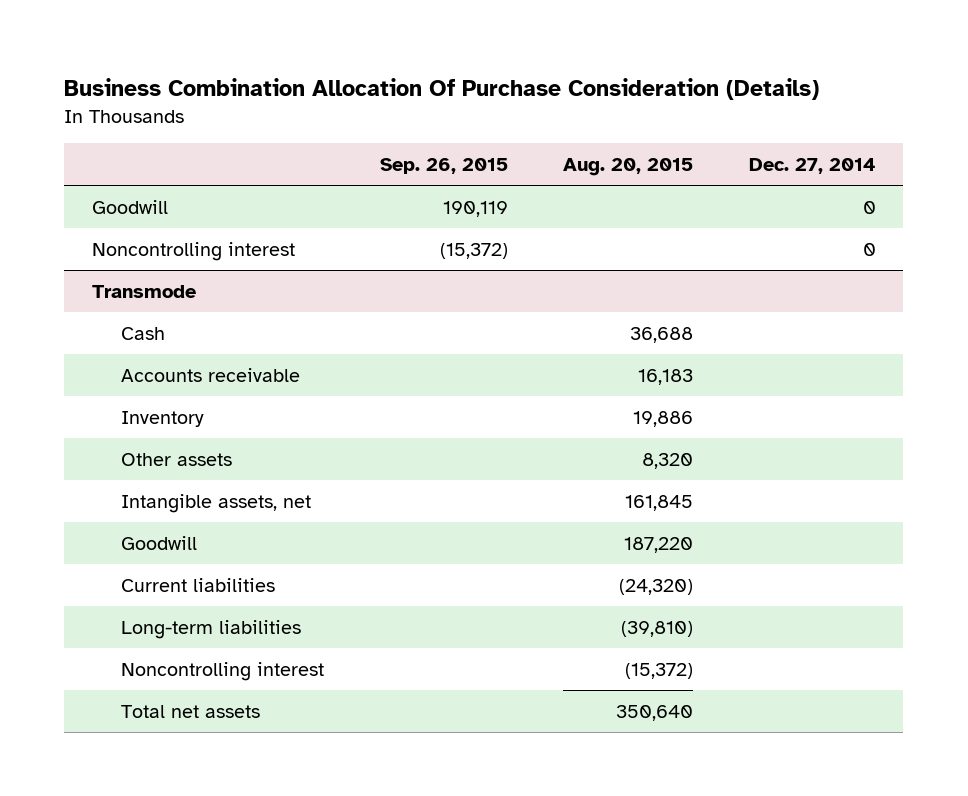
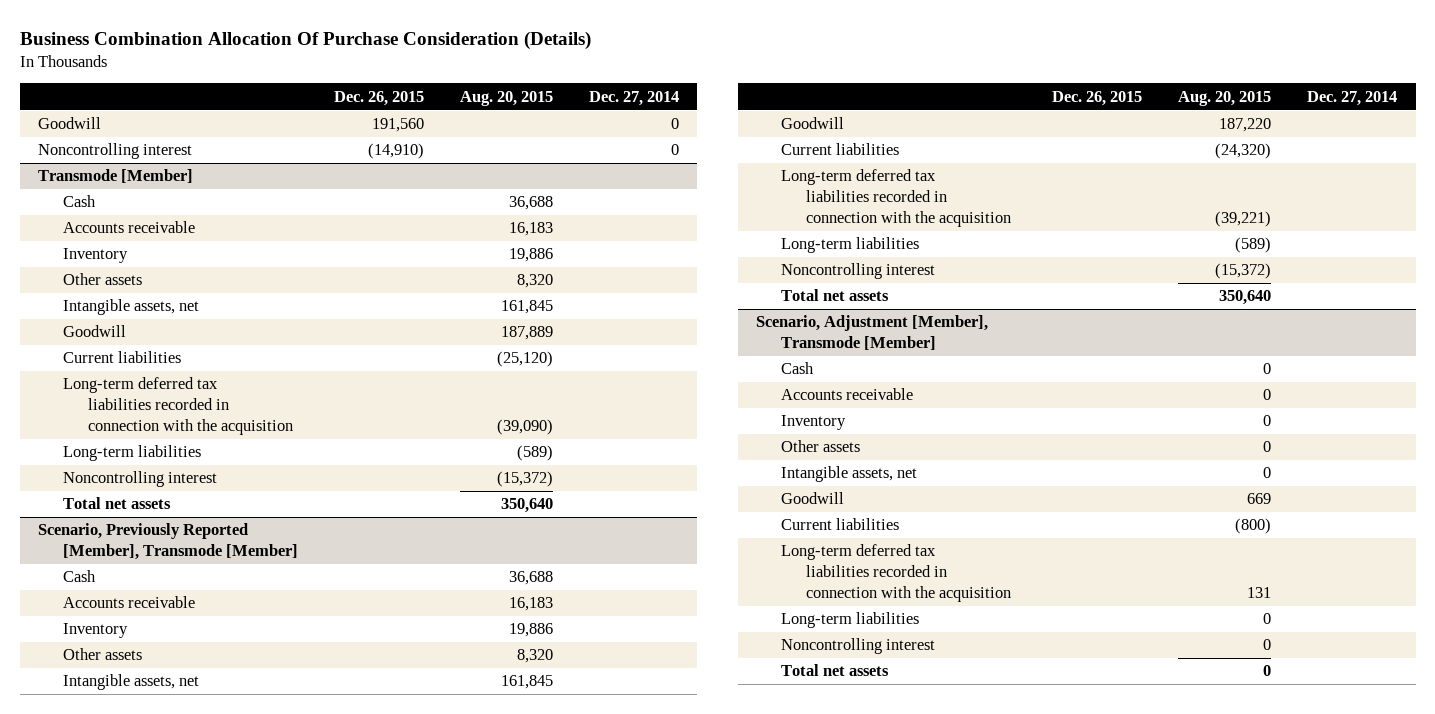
[379,158,508,175] Sep. 26, 2015 -> none
none -> [333,90,424,106] Dec. 26, 2015
[92,284,197,298] Transmode -> [37,169,193,184] Transmode [Member]
none -> [62,325,126,338] Goodwill
none -> [62,351,181,364] Current liabilities
none -> [62,377,293,436] Long-term deferred tax liabilities recorded in connection with the acquisition
none -> [62,445,201,462] Long-term liabilities
none -> [62,471,217,488] Noncontrolling interest
none -> [62,497,171,510] Total net assets
none -> [37,523,298,561] Scenario, Previously Reported [Member], Transmode [Member]
none -> [62,570,96,583] Cash
none -> [62,596,195,609] Accounts receivable
none -> [62,623,128,639] Inventory
none -> [62,648,142,661] Other assets
none -> [62,674,199,691] Intangible assets, net
none -> [781,169,1012,228] Long-term deferred tax liabilities recorded in connection with the acquisition
[621,620,694,637] (39,810) -> [1235,237,1272,254] (589)
none -> [756,315,989,351] Scenario, Adjustment [Member], Transmode [Member]
none -> [781,362,815,375] Cash
none -> [781,388,914,401] Accounts receivable
none -> [781,415,847,431] Inventory
none -> [781,440,861,453] Other assets
none -> [781,466,918,483] Intangible assets, net
none -> [781,492,845,505] Goodwill
none -> [781,518,900,531] Current liabilities
none -> [781,544,1012,603] Long-term deferred tax liabilities recorded in connection with the acquisition
none -> [781,612,920,629] Long-term liabilities
none -> [781,638,936,655] Noncontrolling interest
none -> [781,664,890,677] Total net assets

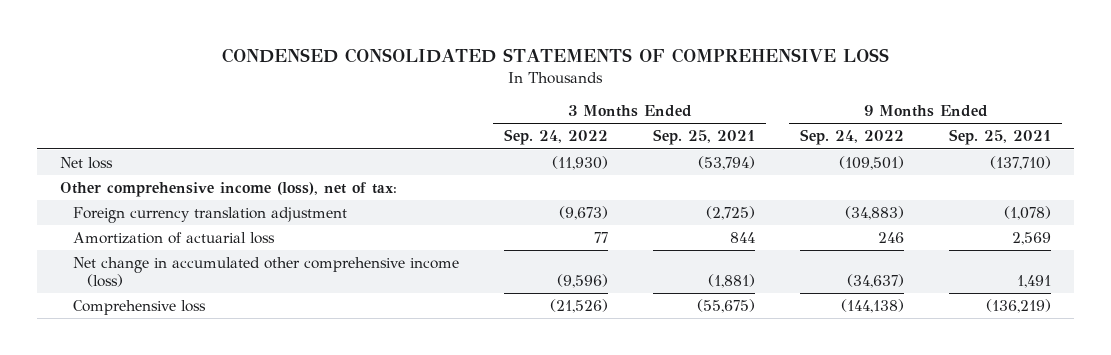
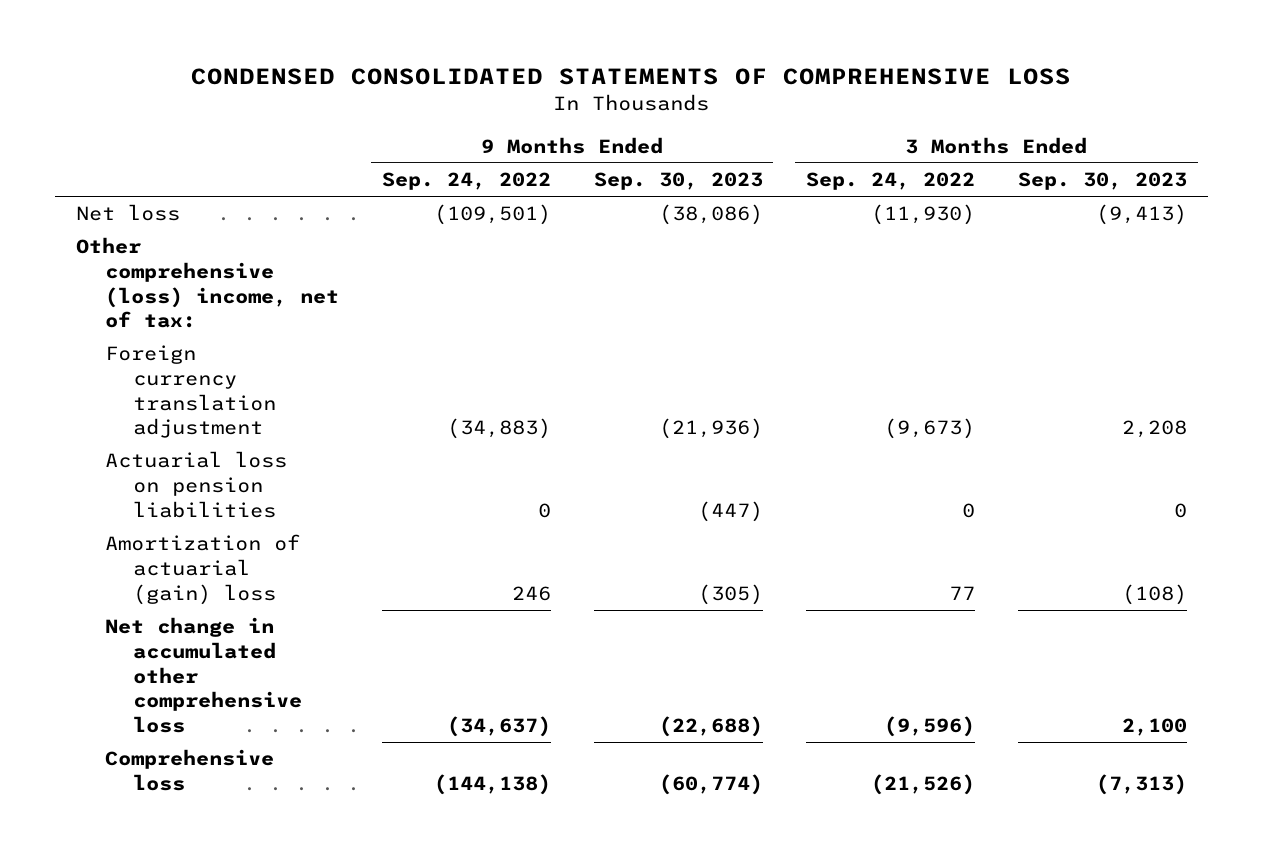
[653,129,756,146] Sep. 25, 2021 -> none
[949,129,1052,146] Sep. 25, 2021 -> none
none -> [593,172,763,191] Sep. 30, 2023
none -> [1017,172,1187,191] Sep. 30, 2023
[59,181,397,197] Other comprehensive income (loss), net of tax: -> [76,237,339,329] Other comprehensive (loss) income, net of tax:
none -> [104,451,287,518] Actuarial loss on pension liabilities
[73,231,276,244] Amortization of actuarial loss -> [104,534,300,605] Amortization of actuarial (gain) loss
[73,256,460,288] Net change in accumulated other comprehensive income (loss) -> [104,617,303,733] Net change in accumulated other comprehensive loss

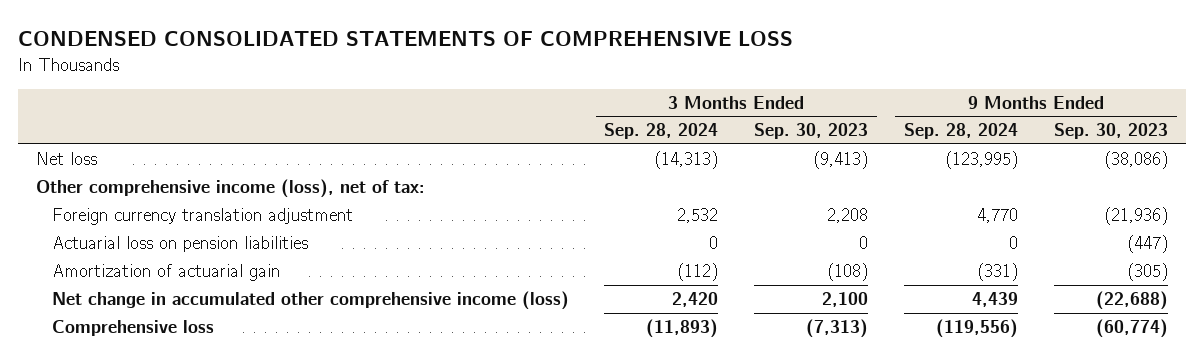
[381,172,551,191] Sep. 24, 2022 -> none
[805,172,975,191] Sep. 24, 2022 -> none
none -> [604,123,719,140] Sep. 28, 2024
none -> [903,123,1018,140] Sep. 28, 2024
[76,237,339,329] Other comprehensive (loss) income, net of tax: -> [35,179,425,199] Other comprehensive income (loss), net of tax:
[104,534,300,605] Amortization of actuarial (gain) loss -> [51,264,280,282] Amortization of actuarial gain
[104,617,303,733] Net change in accumulated other comprehensive loss -> [51,291,569,311] Net change in accumulated other comprehensive income (loss)

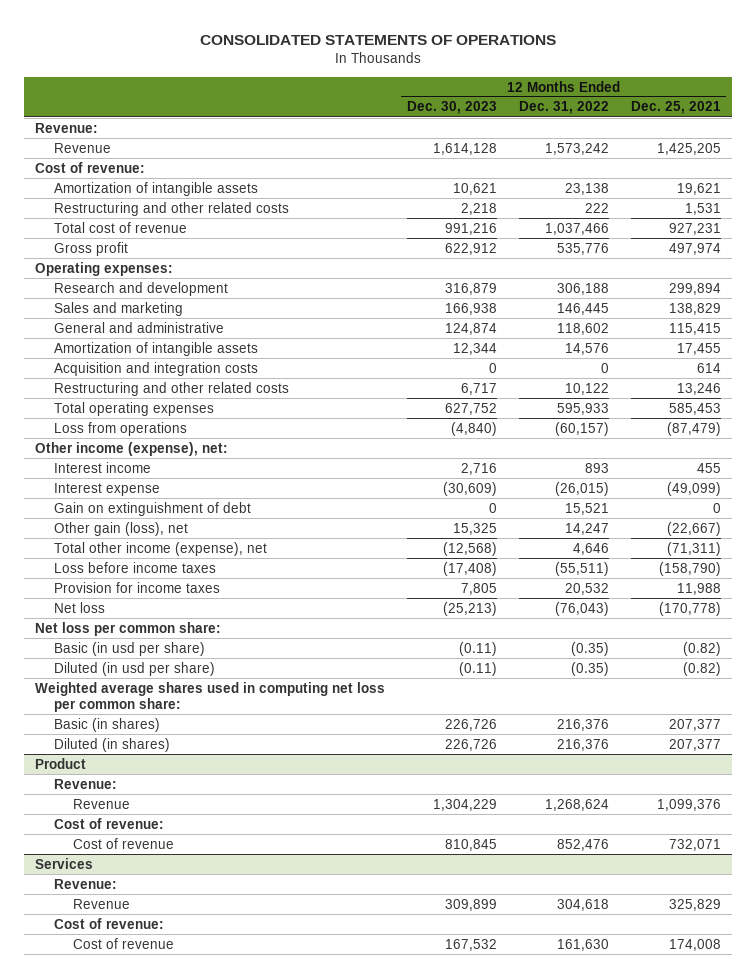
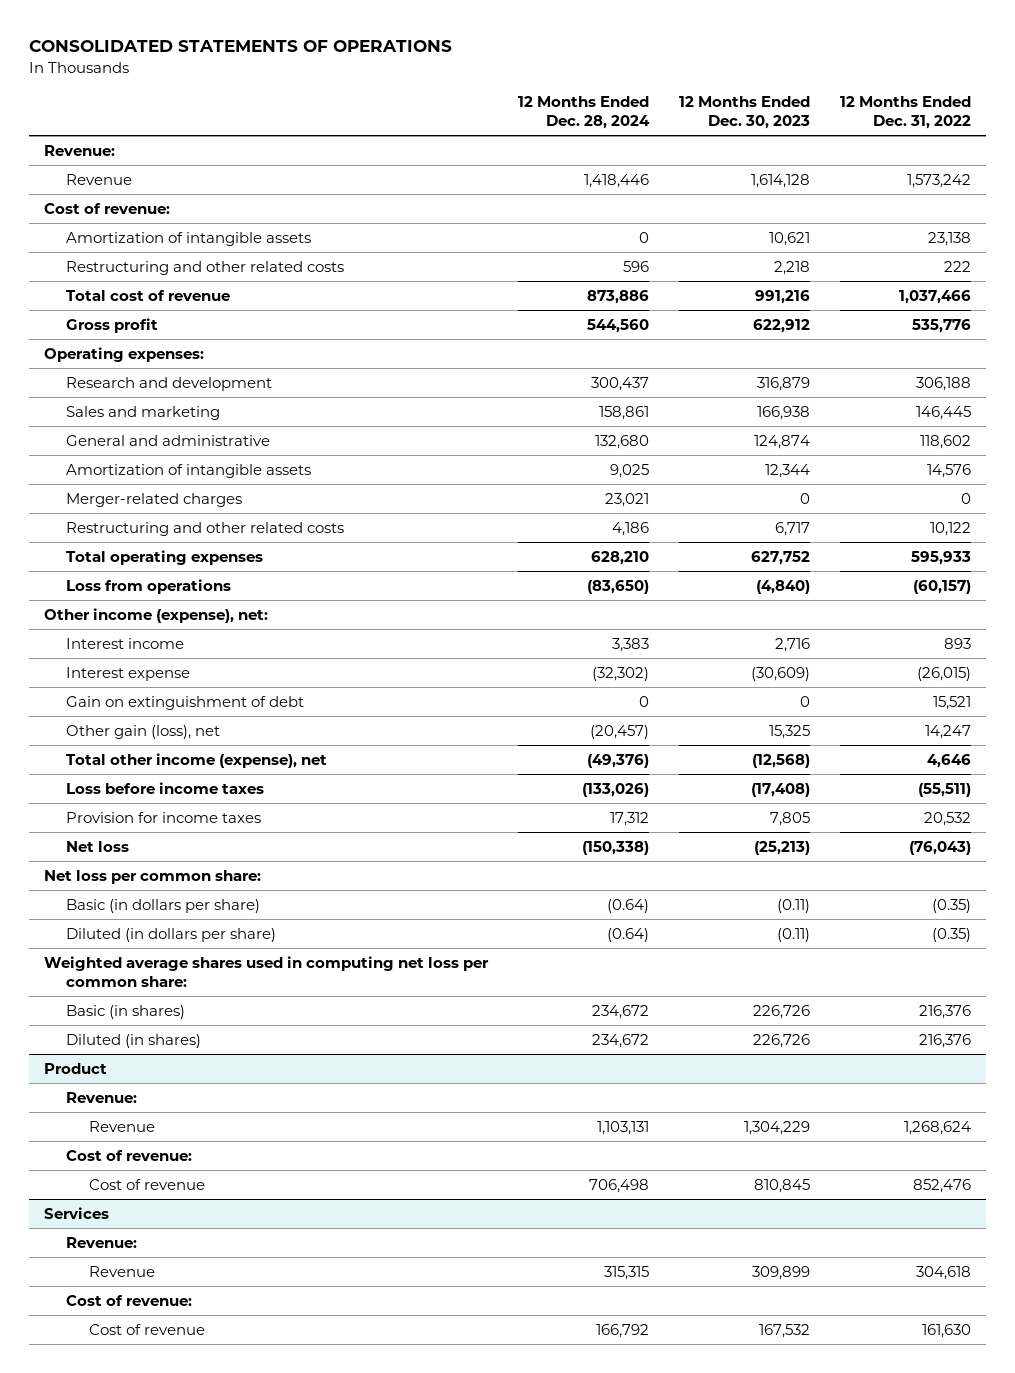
[630,101,721,115] Dec. 25, 2021 -> none
none -> [518,96,651,130] 12 Months Ended Dec. 28, 2024
[54,361,259,376] Acquisition and integration costs -> none
none -> [66,492,243,507] Merger-related charges
[54,641,206,656] Basic (in usd per share) -> [66,898,261,913] Basic (in dollars per share)
[54,661,216,676] Diluted (in usd per share) -> [66,927,277,942] Diluted (in dollars per share)

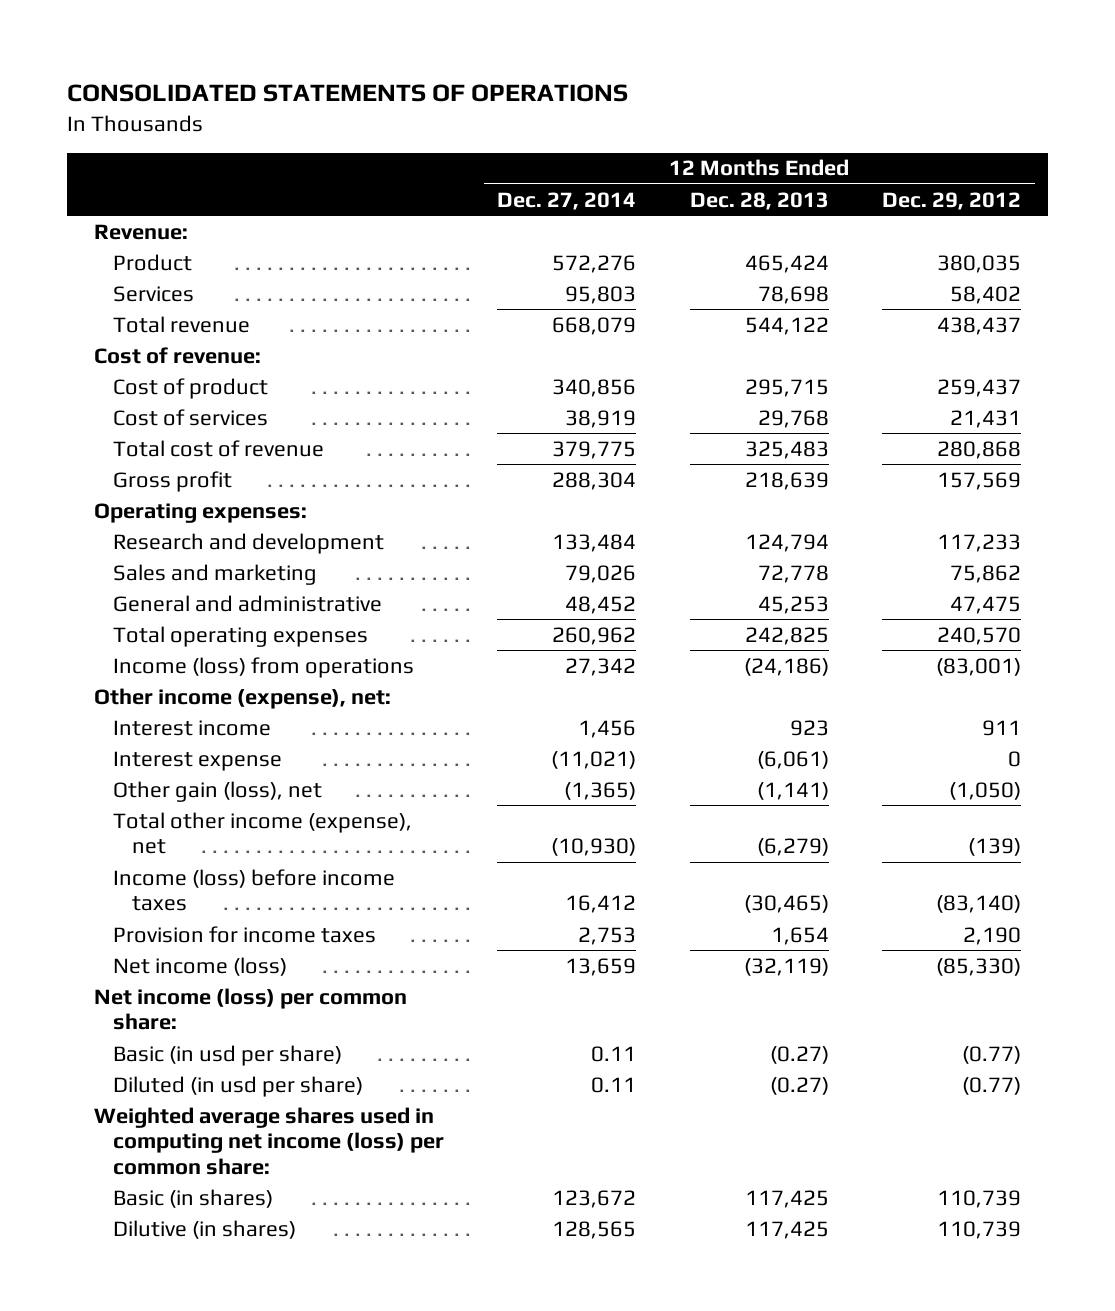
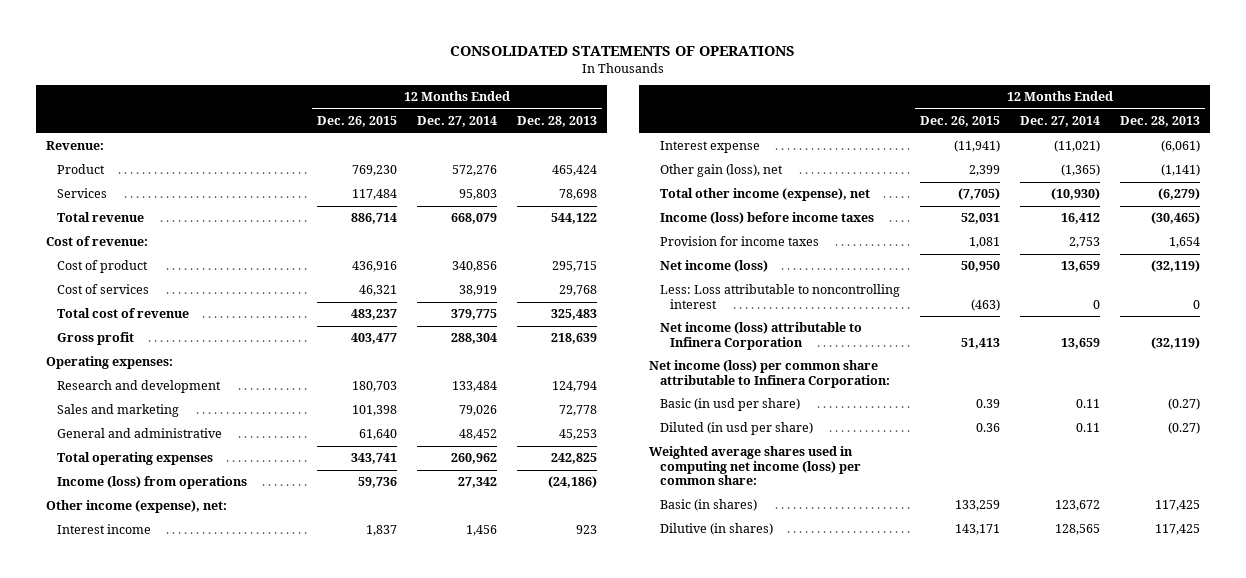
[882,191,1022,210] Dec. 29, 2012 -> none
none -> [317,116,398,128] Dec. 26, 2015
none -> [659,284,900,309] Less: Loss attributable to noncontrolling interest
none -> [659,322,862,350] Net income (loss) attributable to Infinera Corporation
[93,987,407,1031] Net income (loss) per common share: -> [648,360,890,388] Net income (loss) per common share attributable to Infinera Corporation:

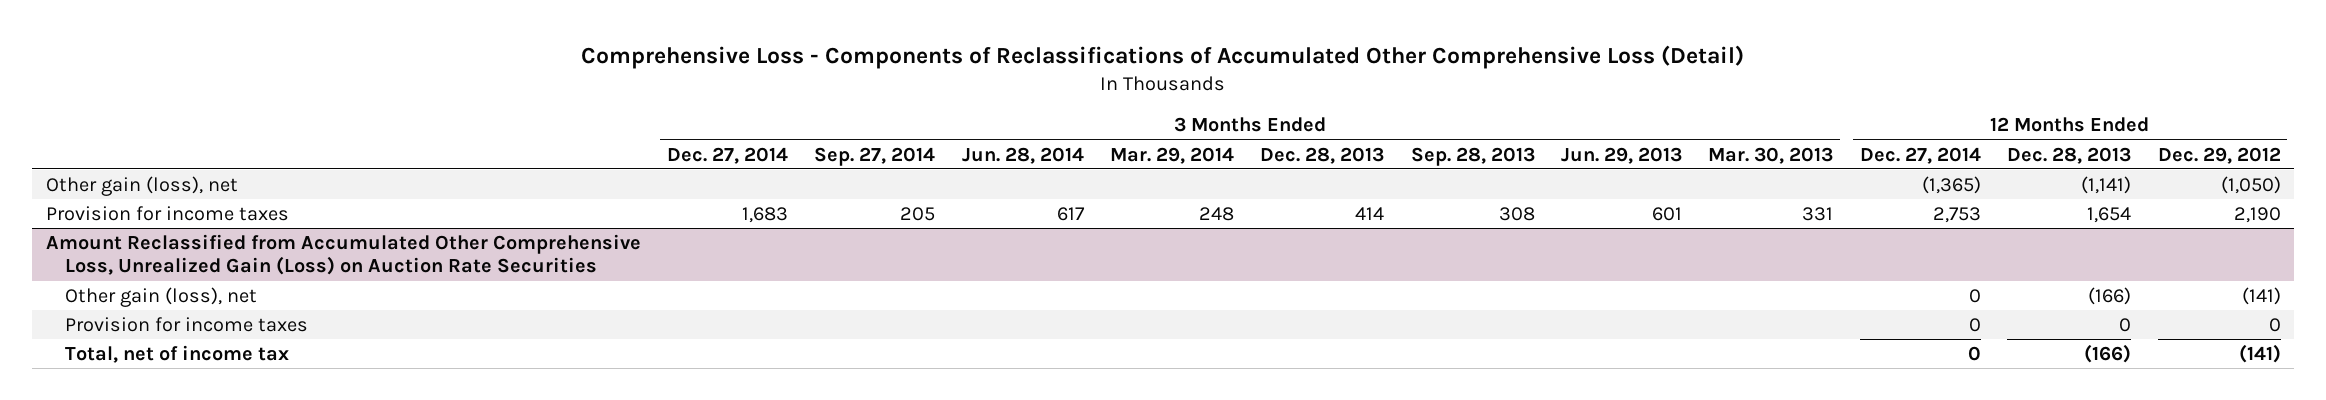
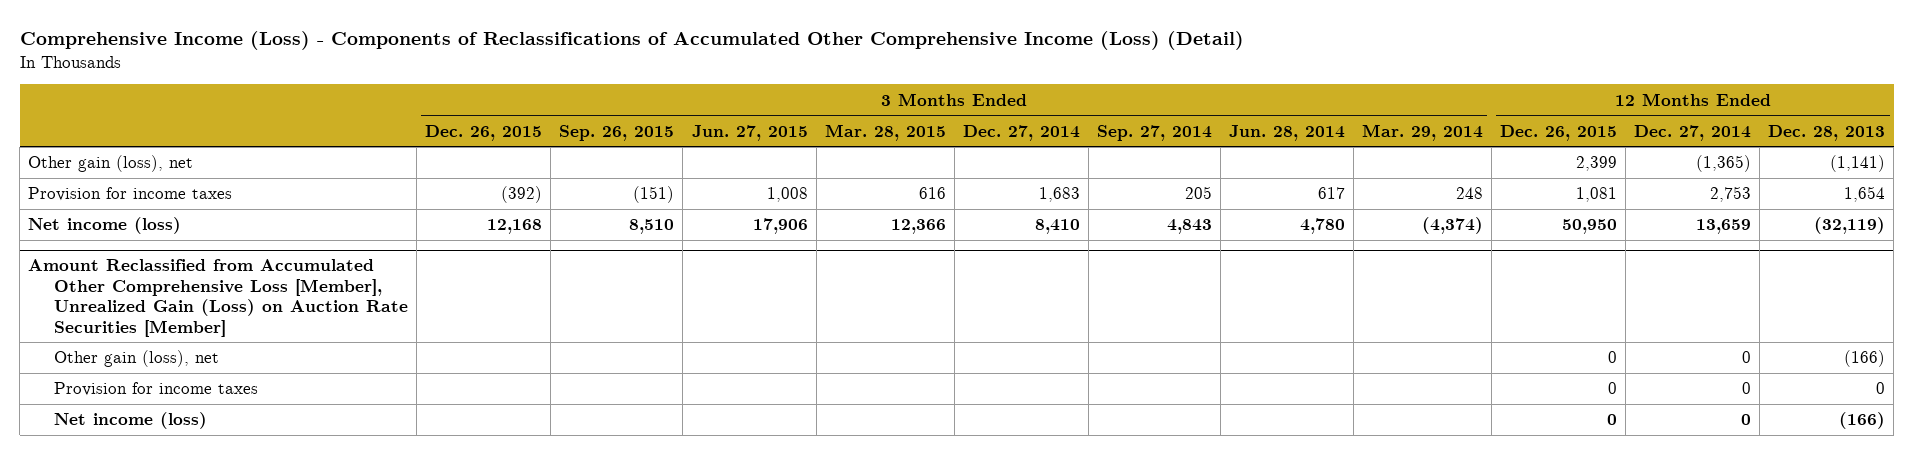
[581,45,1745,70] Comprehensive Loss - Components of Reclassifications of Accumulated Other Comprehensive Loss (Detail) -> [19,31,1244,51] Comprehensive Income (Loss) - Components of Reclassifications of Accumulated Other Comprehensive Income (Loss) (Detail)
[1260,146,1385,164] Dec. 28, 2013 -> none
[1410,146,1535,166] Sep. 28, 2013 -> none
[1561,146,1683,164] Jun. 29, 2013 -> none
[1708,146,1834,164] Mar. 30, 2013 -> none
[2157,146,2281,164] Dec. 29, 2012 -> none
none -> [425,124,543,141] Dec. 26, 2015
none -> [559,124,675,141] Sep. 26, 2015
none -> [691,124,808,141] Jun. 27, 2015
none -> [824,123,946,141] Mar. 28, 2015
none -> [1500,124,1618,141] Dec. 26, 2015
none -> [28,217,182,235] Net income (loss)
[45,233,641,276] Amount Reclassified from Accumulated Other Comprehensive Loss, Unrealized Gain (Loss) on Auction Rate Securities -> [28,259,409,337] Amount Reclassified from Accumulated Other Comprehensive Loss [Member], Unrealized Gain (Loss) on Auction Rate Securities [Member]
[65,344,290,363] Total, net of income tax -> [54,412,208,430] Net income (loss)

